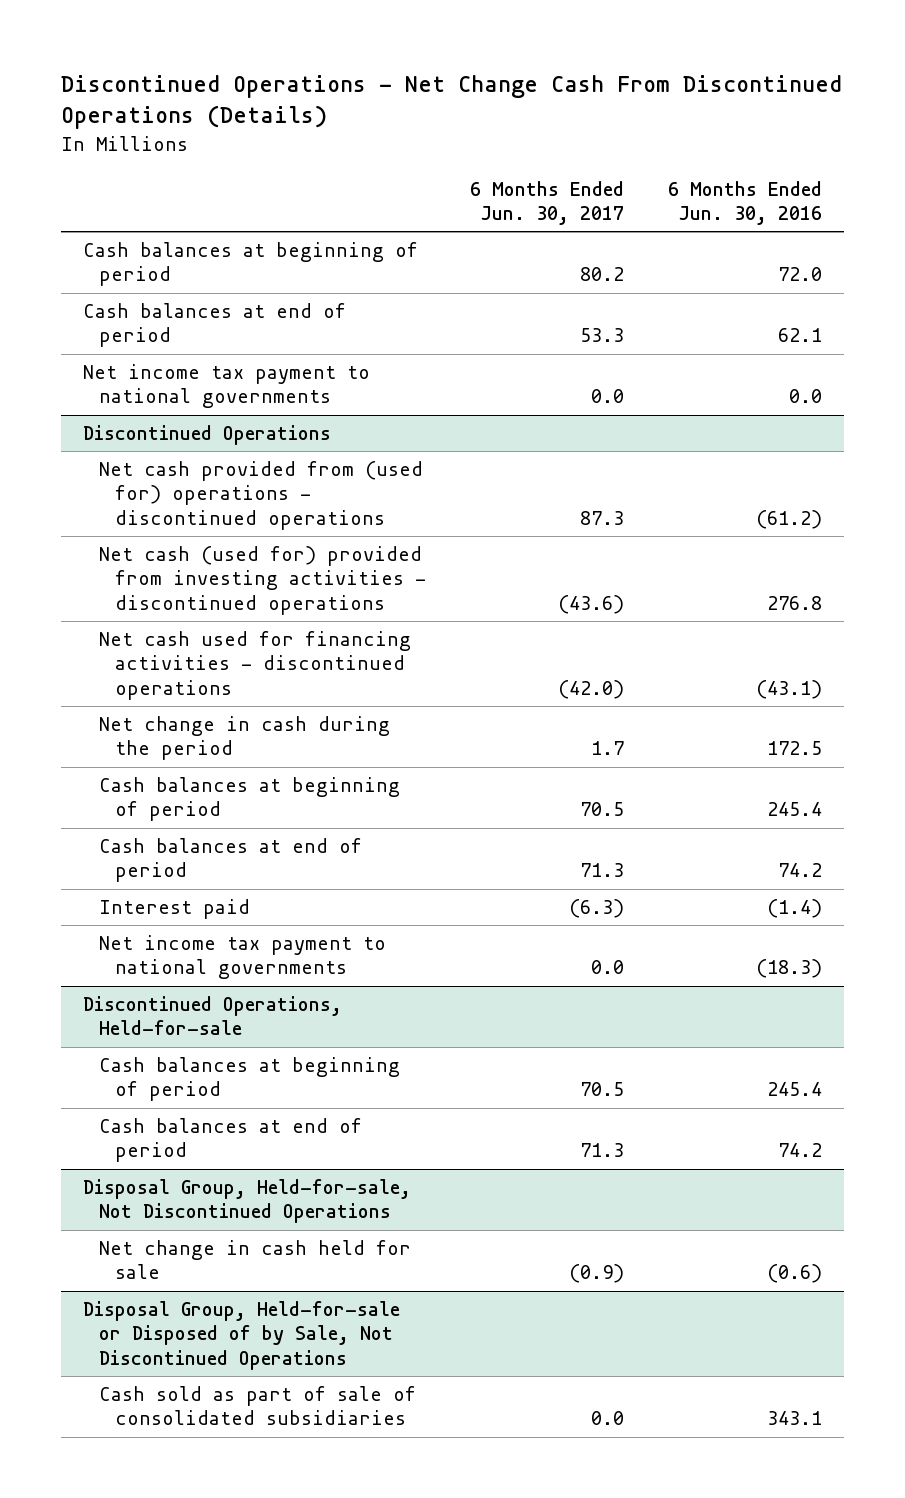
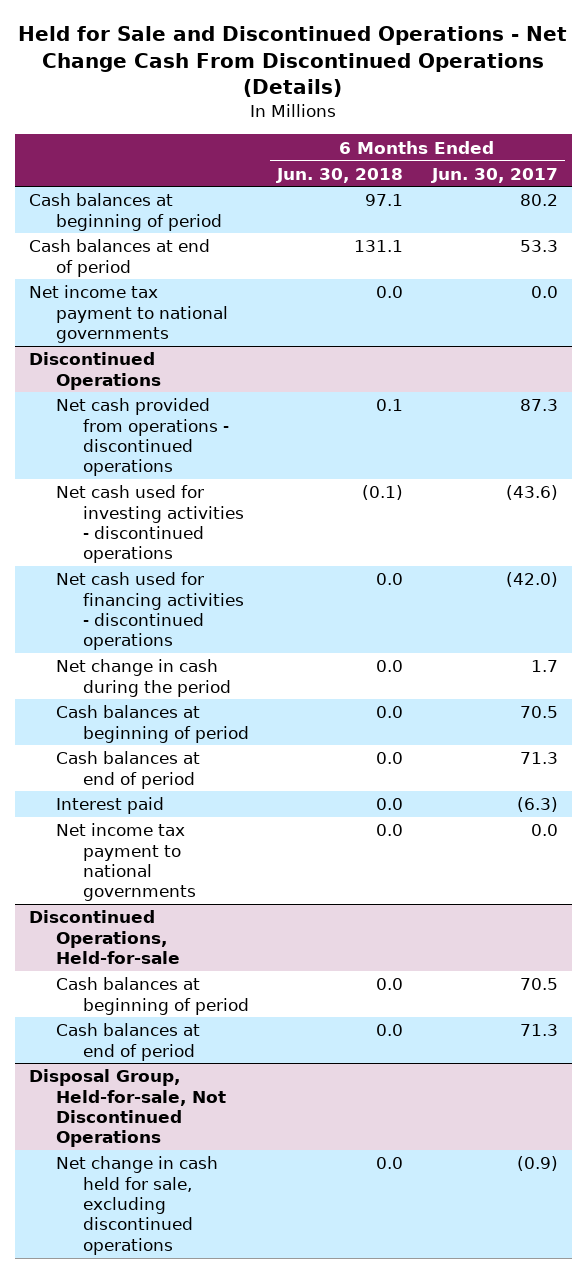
[61,75,843,130] Discontinued Operations - Net Change Cash From Discontinued Operations (Details) -> [18,26,568,98] Held for Sale and Discontinued Operations - Net Change Cash From Discontinued Operations (Details)
[667,180,822,226] 6 Months Ended Jun. 30, 2016 -> none
none -> [276,167,404,183] Jun. 30, 2018
[99,461,424,530] Net cash provided from (used for) operations - discontinued operations -> [55,398,229,477] Net cash provided from operations - discontinued operations
[99,546,427,615] Net cash (used for) provided from investing activities - discontinued operations -> [55,485,244,564] Net cash used for investing activities - discontinued operations
[82,1301,400,1370] Disposal Group, Held-for-sale or Disposed of by Sale, Not Discontinued Operations -> none
[99,1386,417,1426] Cash sold as part of sale of consolidated subsidiaries -> none
[99,1240,412,1280] Net change in cash held for sale -> [55,1156,218,1255] Net change in cash held for sale, excluding discontinued operations

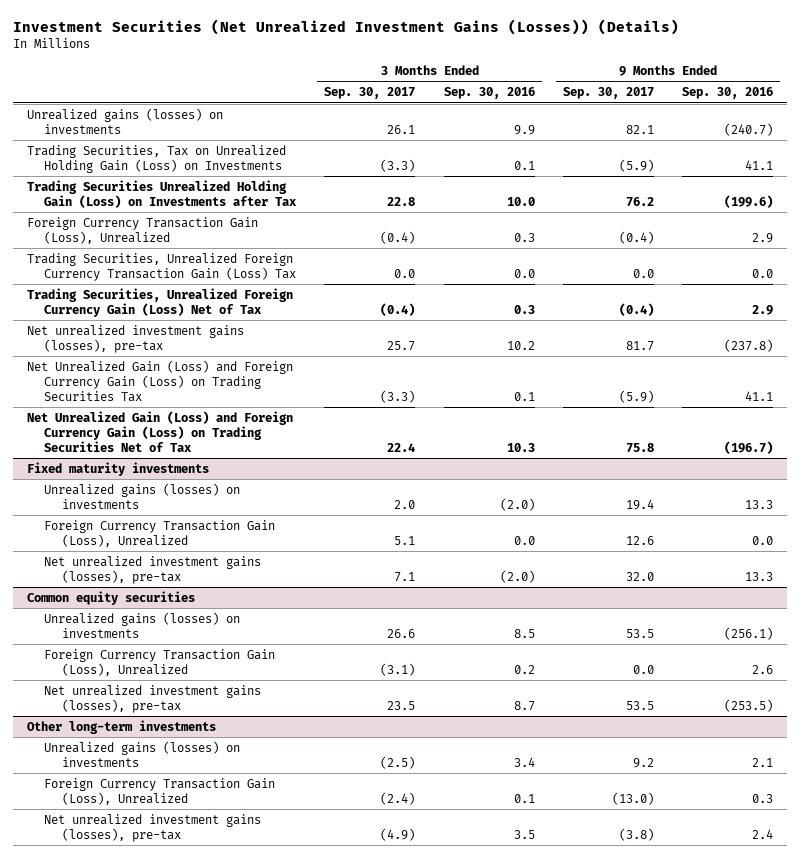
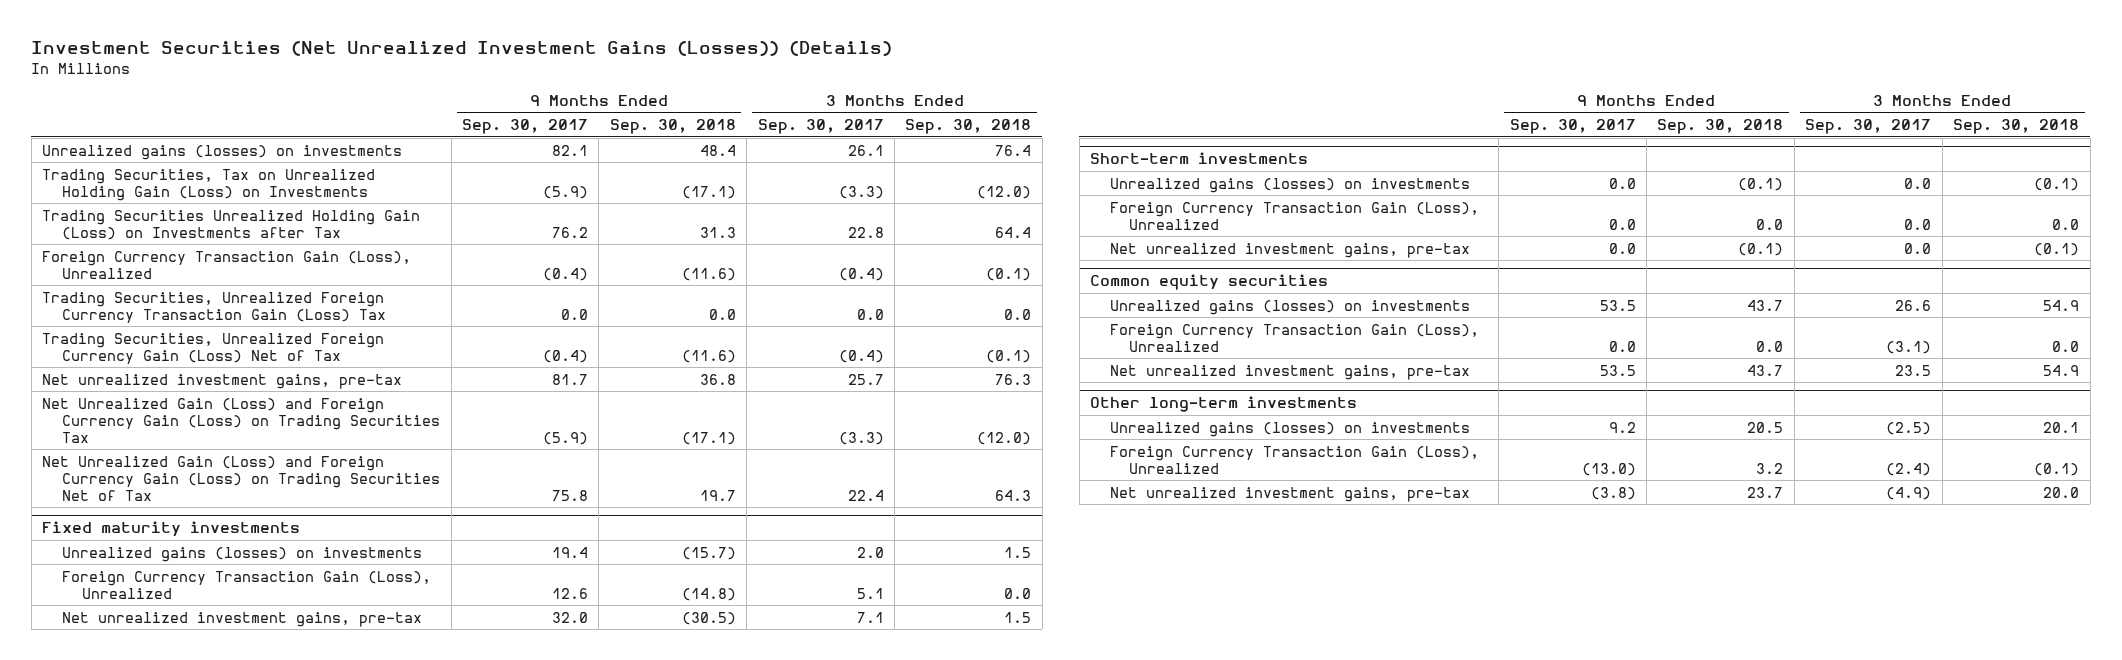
[443,87,535,100] Sep. 30, 2016 -> none
[681,87,773,100] Sep. 30, 2016 -> none
none -> [609,119,736,135] Sep. 30, 2018
none -> [905,119,1032,135] Sep. 30, 2018
[26,324,244,353] Net unrealized investment gains (losses), pre-tax -> [42,373,403,389] Net unrealized investment gains, pre-tax
[44,555,262,584] Net unrealized investment gains (losses), pre-tax -> [62,611,423,627] Net unrealized investment gains, pre-tax
none -> [1090,152,1309,165] Short-term investments
none -> [1109,177,1470,193] Unrealized gains (losses) on investments
none -> [1109,201,1479,230] Foreign Currency Transaction Gain (Loss), Unrealized
none -> [1109,242,1470,258] Net unrealized investment gains, pre-tax
[44,684,262,713] Net unrealized investment gains (losses), pre-tax -> [1109,364,1470,380] Net unrealized investment gains, pre-tax
[44,813,262,842] Net unrealized investment gains (losses), pre-tax -> [1109,486,1470,502] Net unrealized investment gains, pre-tax

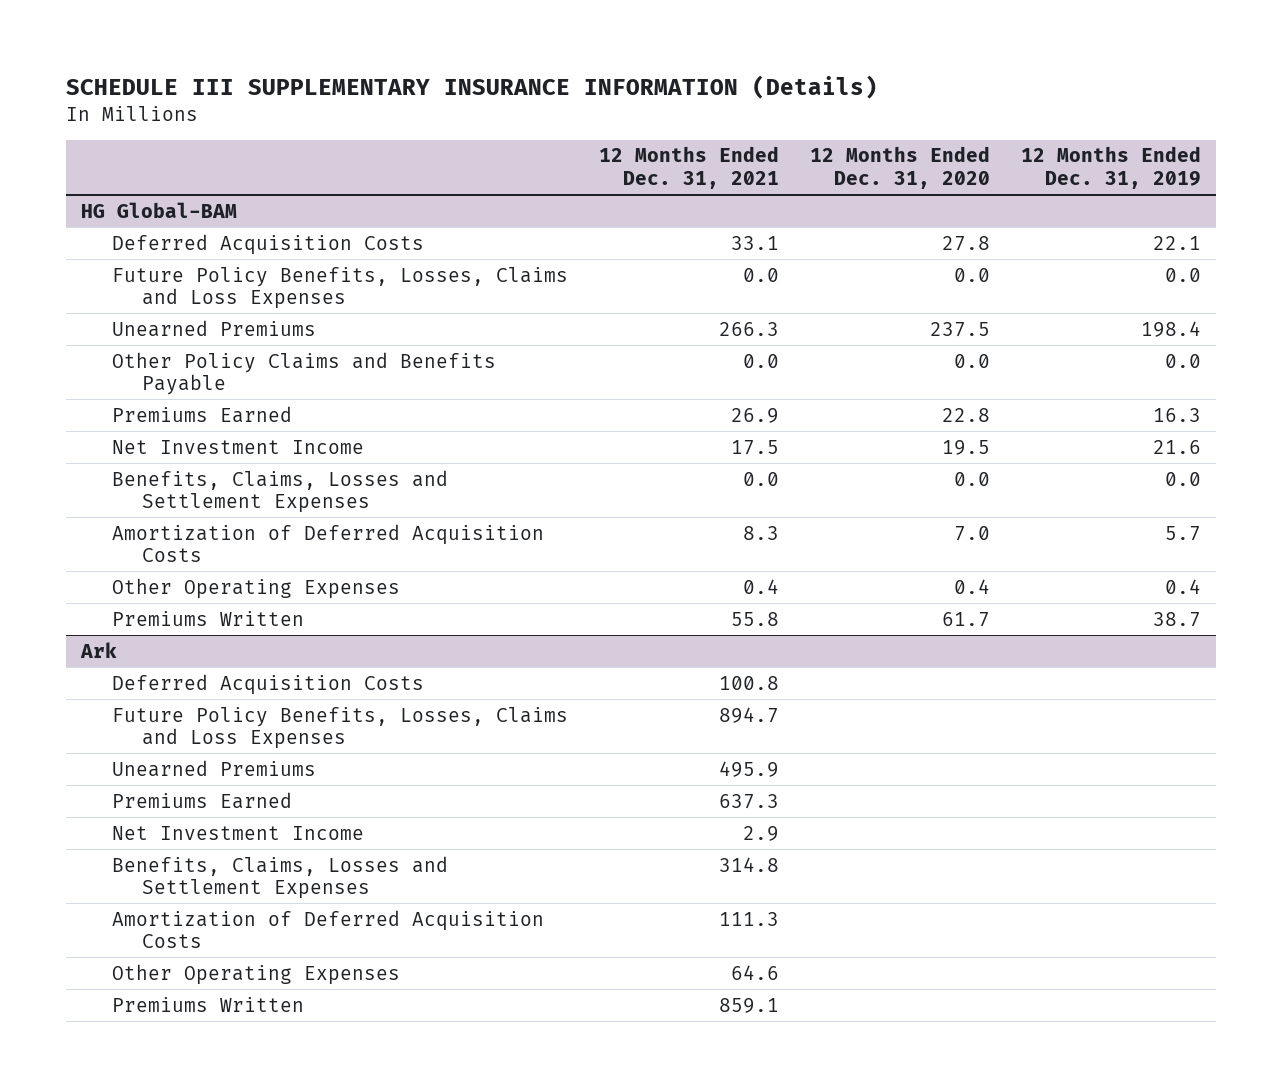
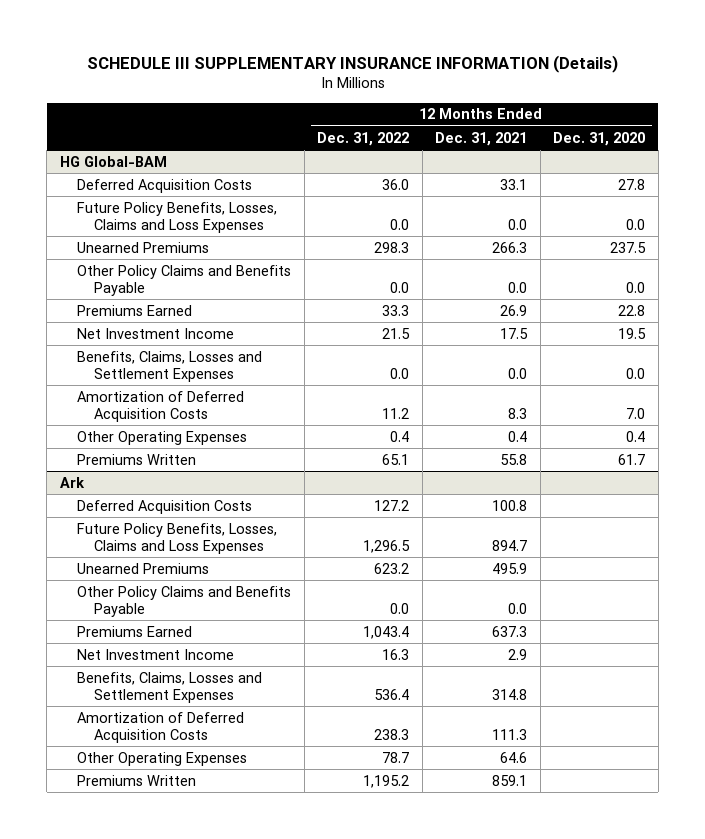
[1020,146,1201,189] 12 Months Ended Dec. 31, 2019 -> none
none -> [317,131,410,146] Dec. 31, 2022
none -> [77,585,292,617] Other Policy Claims and Benefits Payable

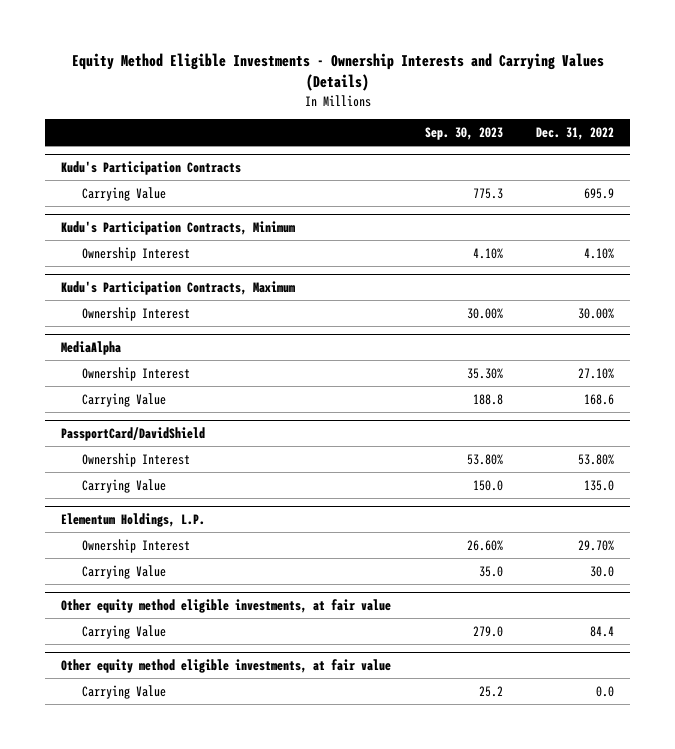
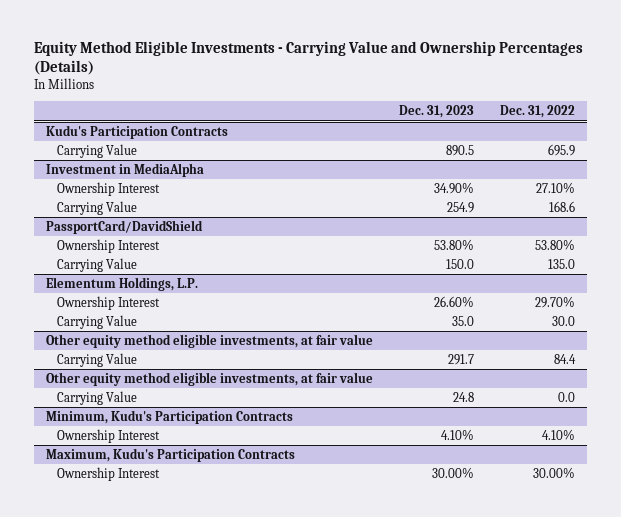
[71,53,604,92] Equity Method Eligible Investments - Ownership Interests and Carrying Values (Details) -> [33,40,583,76] Equity Method Eligible Investments - Carrying Value and Ownership Percentages (Details)
[424,126,503,140] Sep. 30, 2023 -> none
none -> [398,105,474,119] Dec. 31, 2023
[61,221,296,236] Kudu's Participation Contracts, Minimum -> none
[81,246,190,261] Ownership Interest -> none
[61,281,296,296] Kudu's Participation Contracts, Maximum -> none
[81,306,190,321] Ownership Interest -> none
[61,341,122,356] MediaAlpha -> [46,162,205,177] Investment in MediaAlpha
none -> [46,409,294,424] Minimum, Kudu's Participation Contracts
none -> [56,428,160,443] Ownership Interest
none -> [46,447,296,462] Maximum, Kudu's Participation Contracts
none -> [56,466,160,481] Ownership Interest

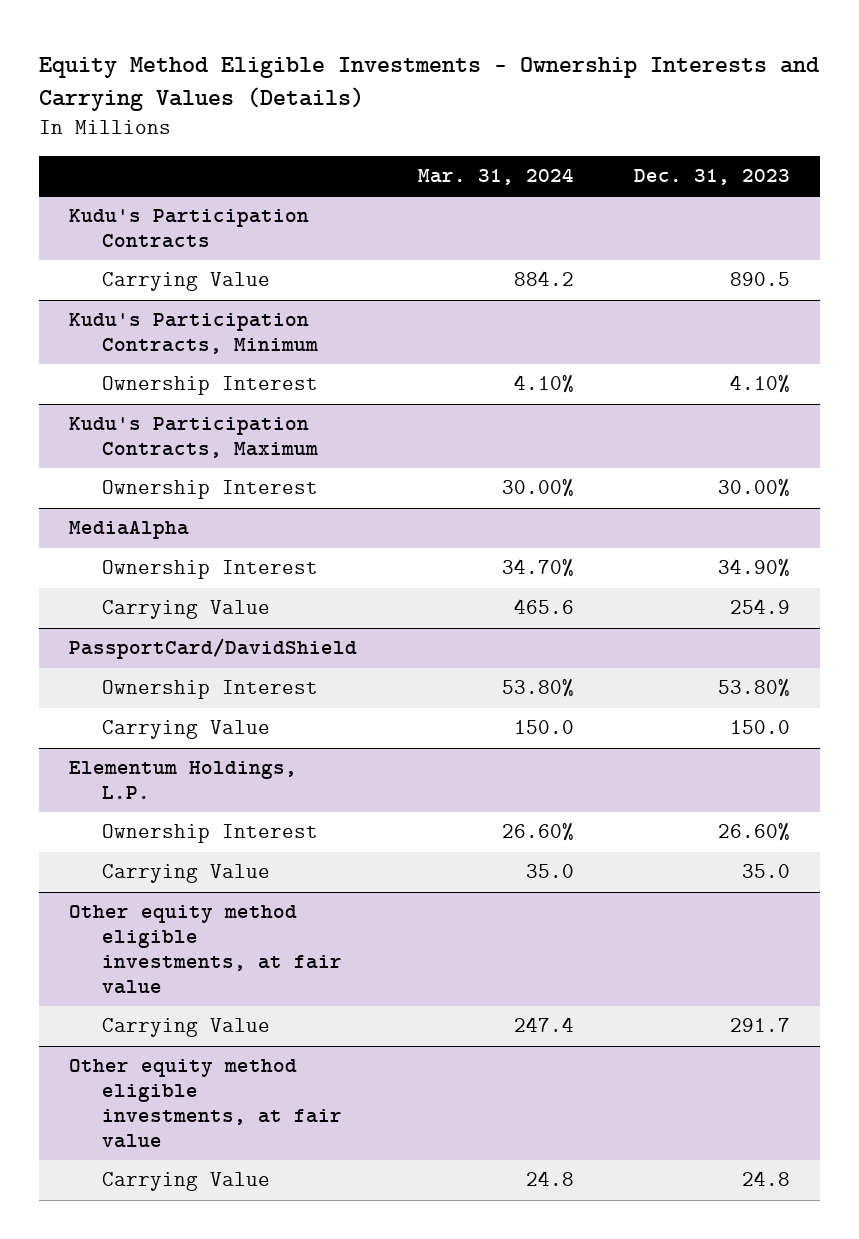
[33,40,583,76] Equity Method Eligible Investments - Carrying Value and Ownership Percentages (Details) -> [39,57,821,112] Equity Method Eligible Investments - Ownership Interests and Carrying Values (Details)
[499,105,575,119] Dec. 31, 2022 -> none
none -> [417,167,574,185] Mar. 31, 2024
none -> [69,313,319,355] Kudu's Participation Contracts, Minimum
none -> [102,376,319,396] Ownership Interest
none -> [69,417,319,459] Kudu's Participation Contracts, Maximum
none -> [102,480,319,500] Ownership Interest
[46,162,205,177] Investment in MediaAlpha -> [69,521,190,540] MediaAlpha
[46,409,294,424] Minimum, Kudu's Participation Contracts -> none
[56,428,160,443] Ownership Interest -> none
[46,447,296,462] Maximum, Kudu's Participation Contracts -> none
[56,466,160,481] Ownership Interest -> none

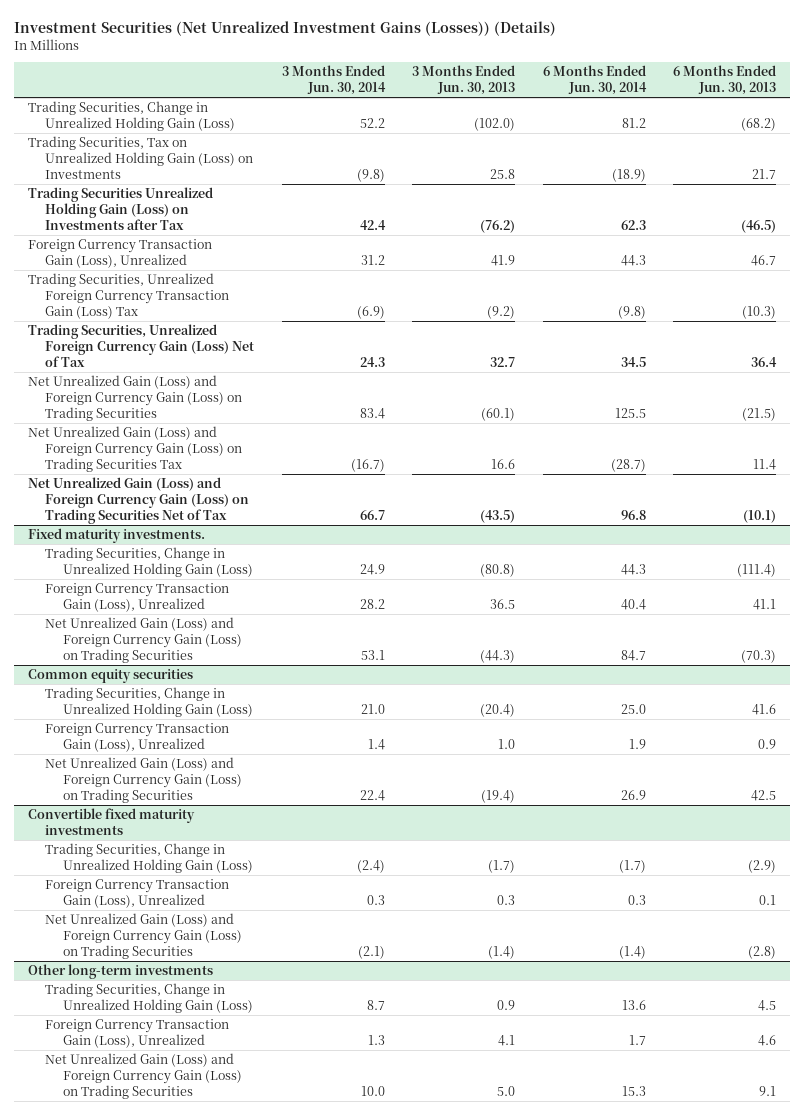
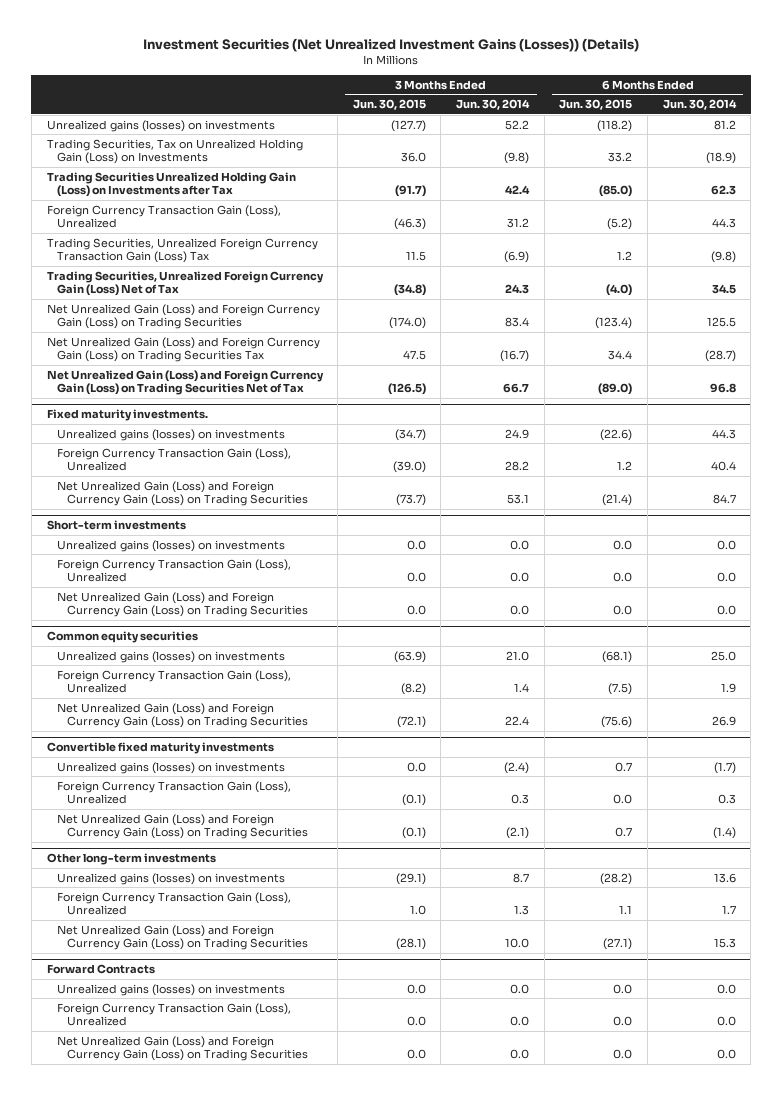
[412,65,516,96] 3 Months Ended Jun. 30, 2013 -> none
[673,65,777,96] 6 Months Ended Jun. 30, 2013 -> none
none -> [352,99,426,111] Jun. 30, 2015
none -> [559,99,633,111] Jun. 30, 2015
[27,101,236,132] Trading Securities, Change in Unrealized Holding Gain (Loss) -> [46,119,275,132] Unrealized gains (losses) on investments
[45,547,254,578] Trading Securities, Change in Unrealized Holding Gain (Loss) -> [56,428,285,441] Unrealized gains (losses) on investments
none -> [46,520,186,531] Short-term investments
none -> [56,539,285,552] Unrealized gains (losses) on investments
none -> [56,558,291,583] Foreign Currency Transaction Gain (Loss), Unrealized
none -> [56,591,308,618] Net Unrealized Gain (Loss) and Foreign Currency Gain (Loss) on Trading Securities
[45,687,254,718] Trading Securities, Change in Unrealized Holding Gain (Loss) -> [56,650,285,663] Unrealized gains (losses) on investments
[45,843,254,874] Trading Securities, Change in Unrealized Holding Gain (Loss) -> [56,761,285,774] Unrealized gains (losses) on investments
[45,983,254,1014] Trading Securities, Change in Unrealized Holding Gain (Loss) -> [56,872,285,885] Unrealized gains (losses) on investments
none -> [46,964,155,975] Forward Contracts
none -> [56,983,285,996] Unrealized gains (losses) on investments
none -> [56,1002,291,1027] Foreign Currency Transaction Gain (Loss), Unrealized
none -> [56,1035,308,1062] Net Unrealized Gain (Loss) and Foreign Currency Gain (Loss) on Trading Securities

